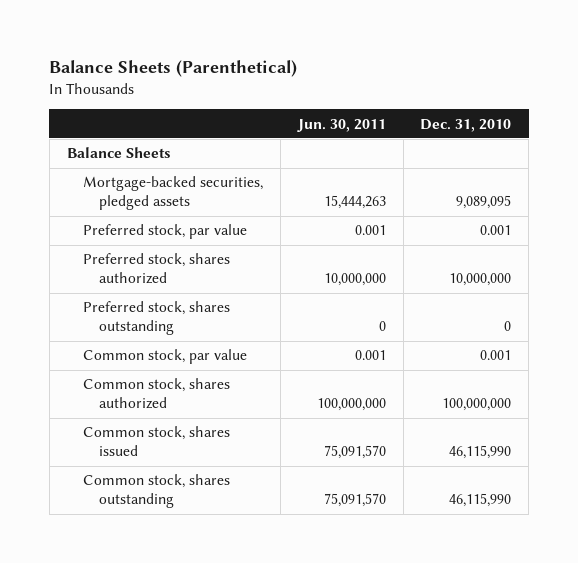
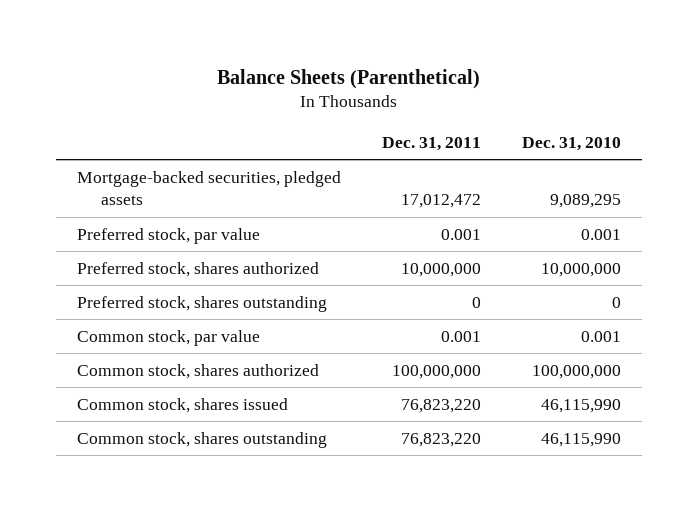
[296,118,386,132] Jun. 30, 2011 -> none
none -> [381,136,481,151] Dec. 31, 2011
[66,147,171,159] Balance Sheets -> none
[456,195,512,210] 9,089,095 -> [550,194,622,209] 9,089,295

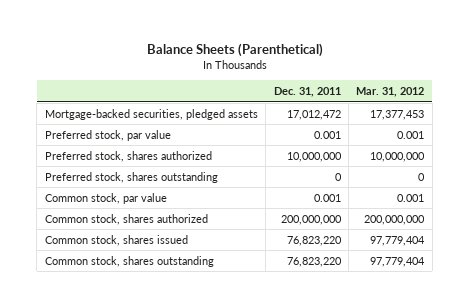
[522,136,622,151] Dec. 31, 2010 -> none
none -> [356,87,425,98] Mar. 31, 2012
[391,364,481,379] 100,000,000 -> [280,214,342,225] 200,000,000

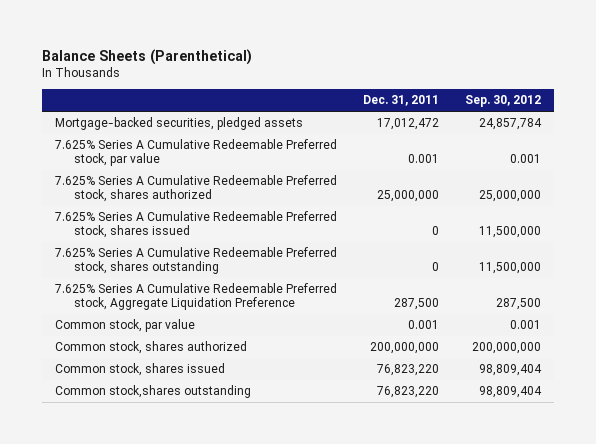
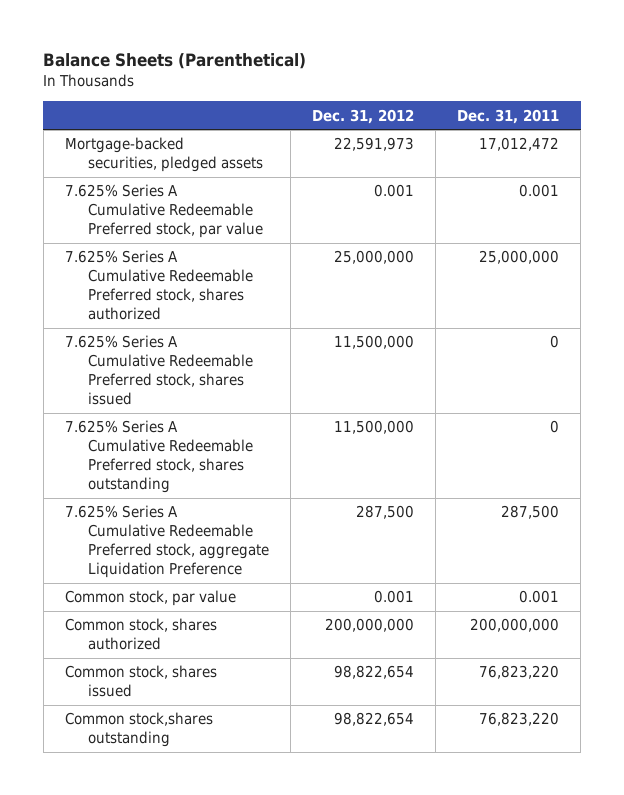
[465,95,542,108] Sep. 30, 2012 -> none
none -> [312,108,415,124] Dec. 31, 2012
[54,283,337,311] 7.625% Series A Cumulative Redeemable Preferred stock, Aggregate Liquidation Preference -> [64,505,270,579] 7.625% Series A Cumulative Redeemable Preferred stock, aggregate Liquidation Preference

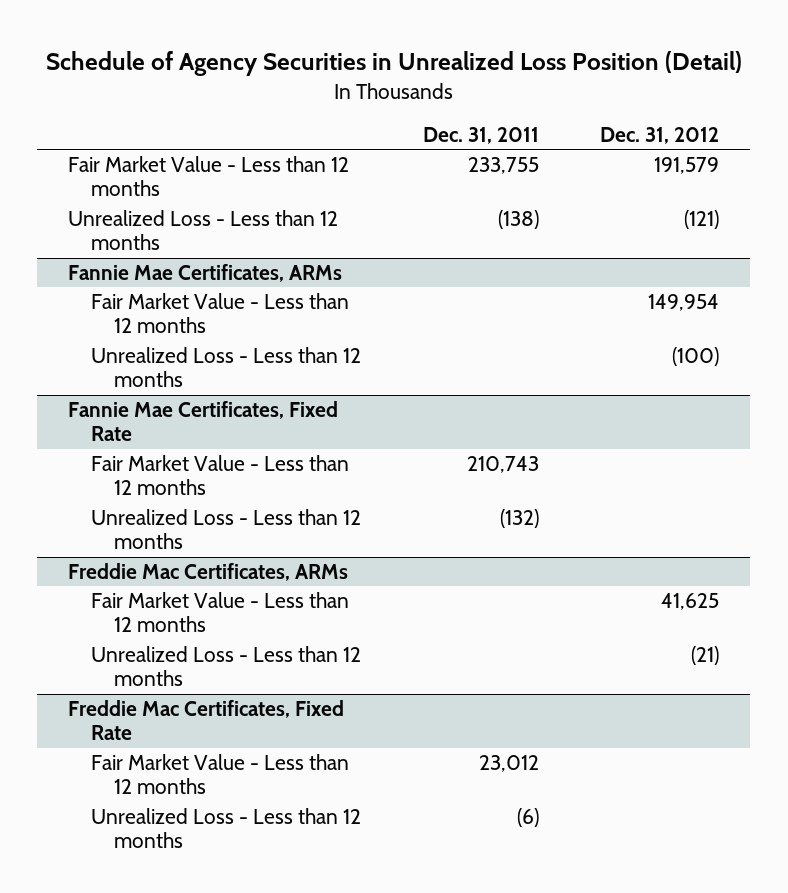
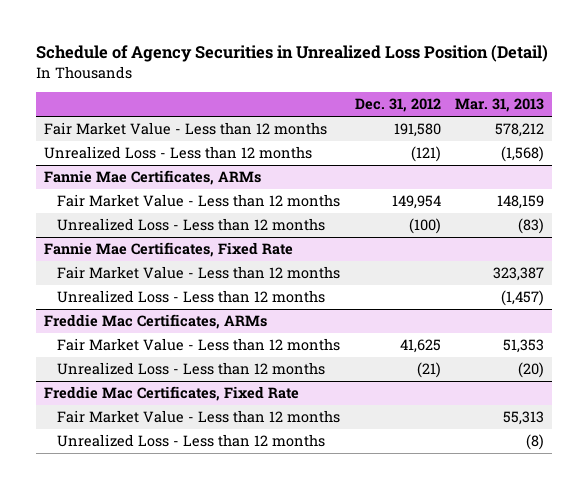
[422,126,539,144] Dec. 31, 2011 -> none
none -> [455,98,545,113] Mar. 31, 2013
[654,157,720,175] 191,579 -> [393,123,441,138] 191,580

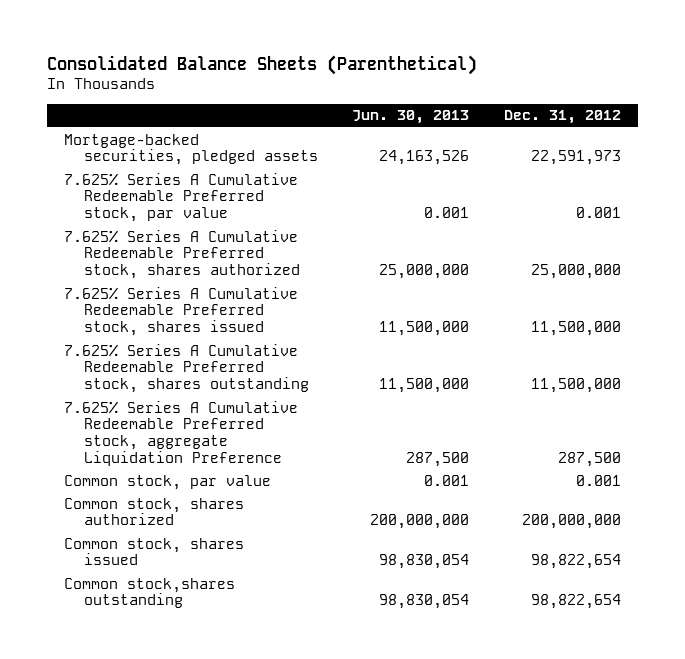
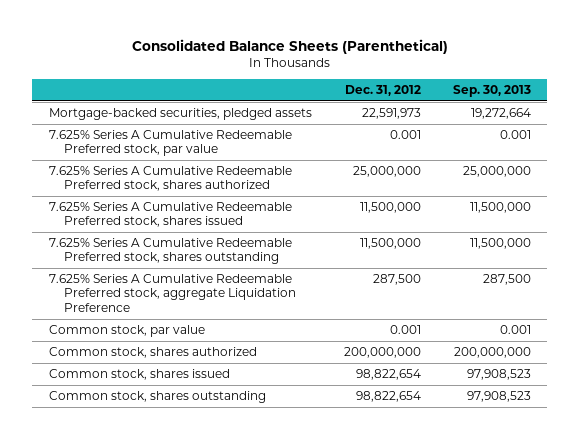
[352,110,470,125] Jun. 30, 2013 -> none
none -> [452,84,531,97] Sep. 30, 2013
[64,577,236,609] Common stock,shares outstanding -> [48,391,266,404] Common stock, shares outstanding

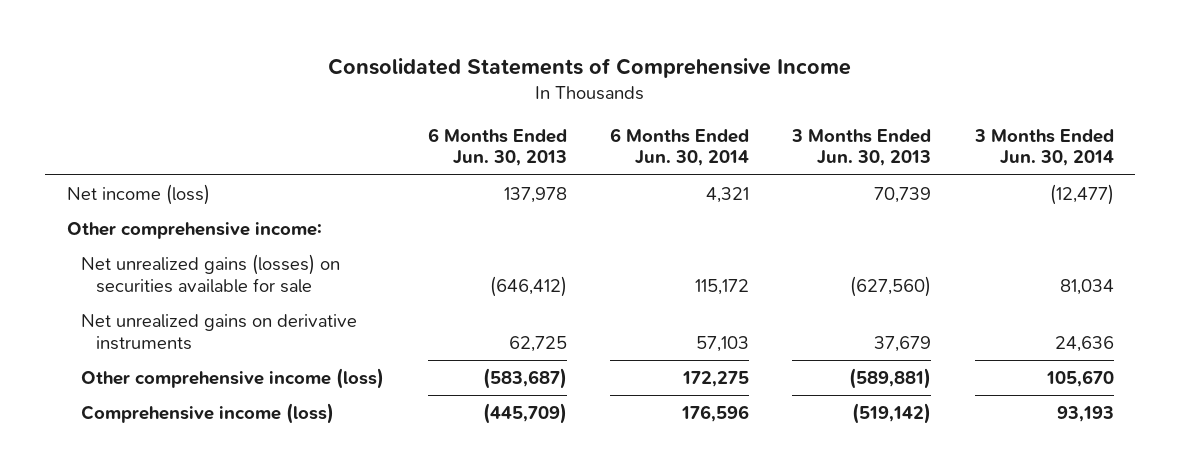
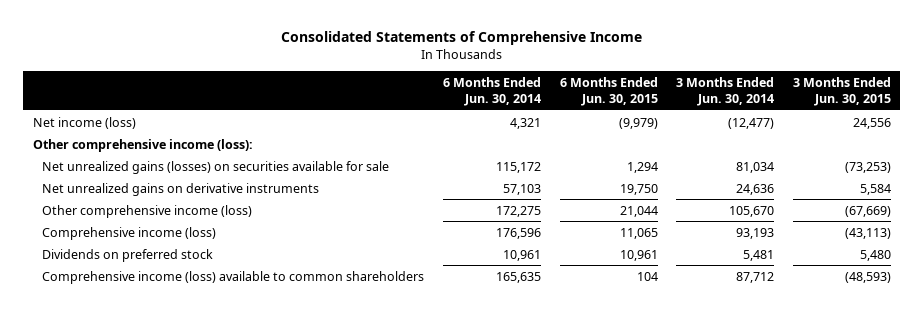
[427,127,567,167] 6 Months Ended Jun. 30, 2013 -> none
[791,128,932,167] 3 Months Ended Jun. 30, 2013 -> none
none -> [559,77,658,106] 6 Months Ended Jun. 30, 2015
none -> [793,77,892,106] 3 Months Ended Jun. 30, 2015
[67,222,323,240] Other comprehensive income: -> [32,138,253,152] Other comprehensive income (loss):
none -> [42,248,214,262] Dividends on preferred stock
none -> [42,270,425,284] Comprehensive income (loss) available to common shareholders

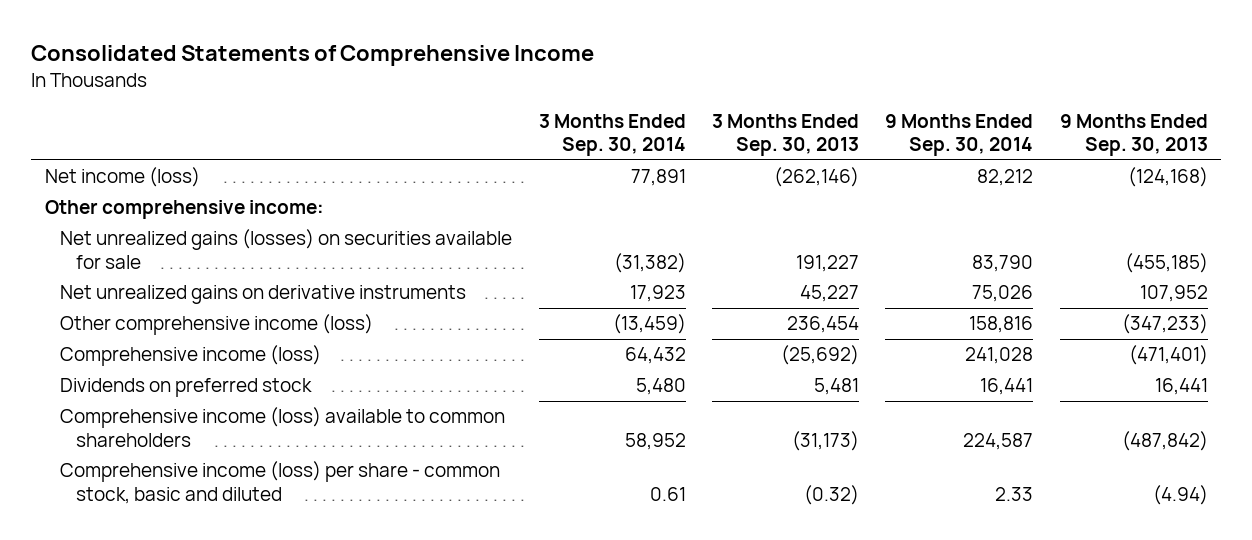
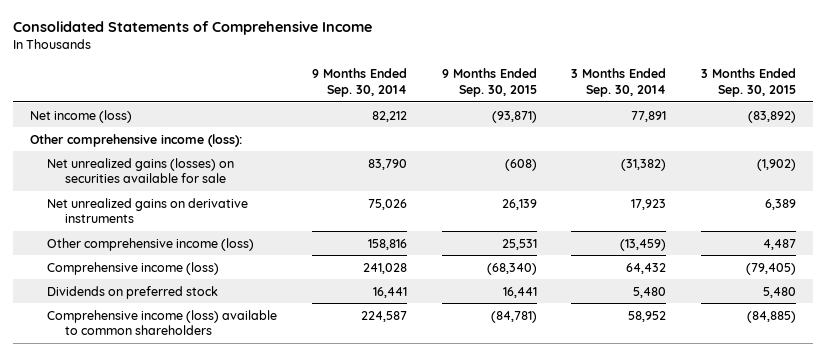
[712,114,860,157] 3 Months Ended Sep. 30, 2013 -> none
[1059,114,1208,157] 9 Months Ended Sep. 30, 2013 -> none
none -> [441,68,537,98] 9 Months Ended Sep. 30, 2015
none -> [701,68,797,98] 3 Months Ended Sep. 30, 2015
[44,200,324,220] Other comprehensive income: -> [30,133,243,147] Other comprehensive income (loss):
[60,461,501,504] Comprehensive income (loss) per share - common stock, basic and diluted -> none

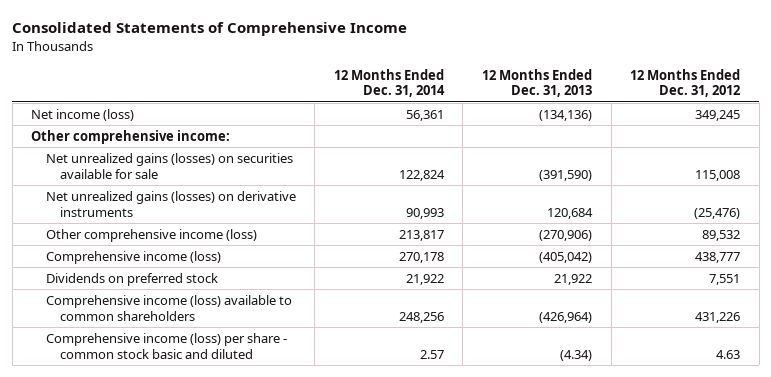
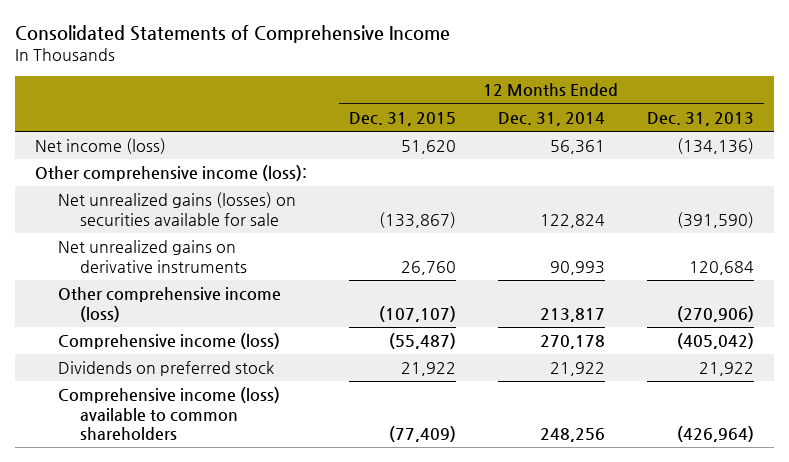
[630,68,741,98] 12 Months Ended Dec. 31, 2012 -> none
none -> [349,111,457,126] Dec. 31, 2015
[31,129,231,144] Other comprehensive income: -> [35,165,308,182] Other comprehensive income (loss):
[45,190,296,217] Net unrealized gains (losses) on derivative instruments -> [57,240,247,273] Net unrealized gains on derivative instruments
[45,332,287,359] Comprehensive income (loss) per share - common stock basic and diluted -> none

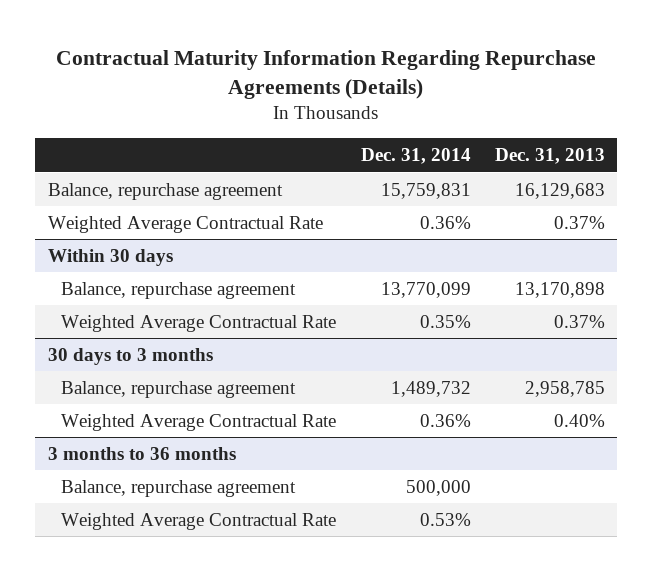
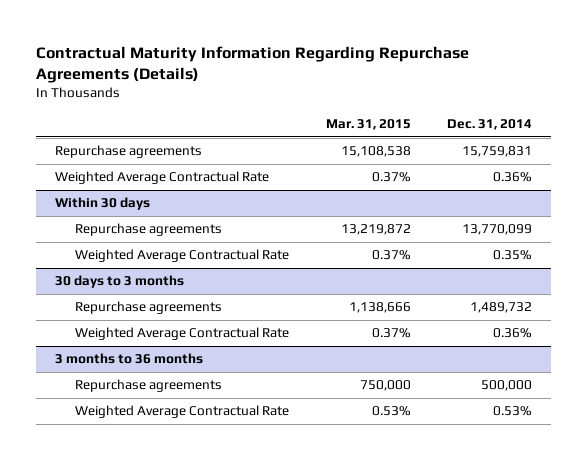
[495,148,606,165] Dec. 31, 2013 -> none
none -> [325,119,411,131] Mar. 31, 2015
[47,182,283,200] Balance, repurchase agreement -> [54,145,202,159] Repurchase agreements
[61,281,297,299] Balance, repurchase agreement -> [75,223,223,237] Repurchase agreements
[61,380,297,398] Balance, repurchase agreement -> [75,301,223,315] Repurchase agreements
[61,479,297,497] Balance, repurchase agreement -> [75,379,223,393] Repurchase agreements

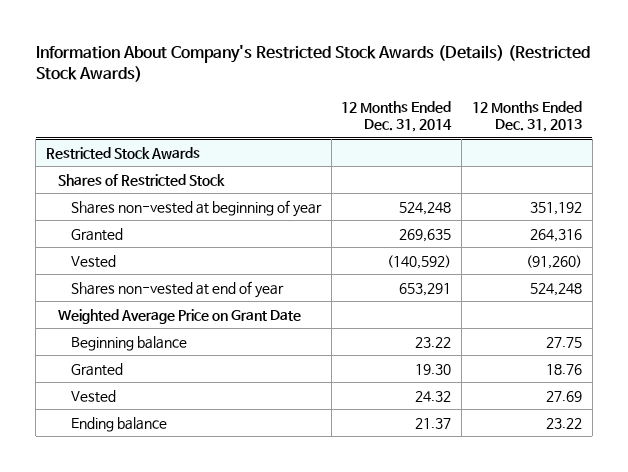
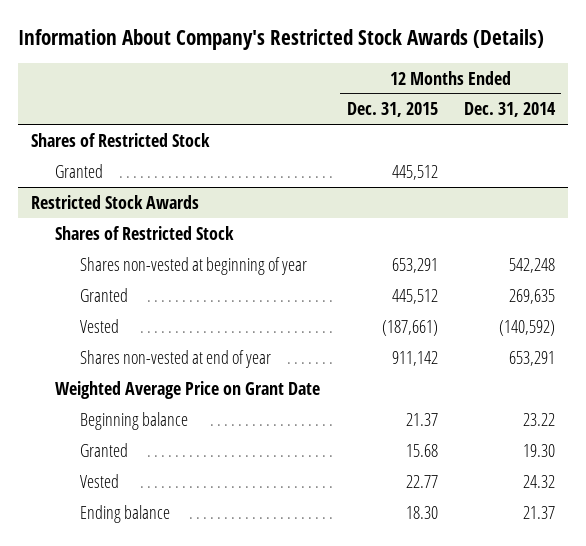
[35,44,590,83] Information About Company's Restricted Stock Awards (Details) (Restricted Stock Awards) -> [17,29,544,51] Information About Company's Restricted Stock Awards (Details)
[472,101,583,133] 12 Months Ended Dec. 31, 2013 -> none
none -> [346,102,438,118] Dec. 31, 2015
none -> [30,132,210,147] Shares of Restricted Stock
none -> [55,163,104,178] Granted
[399,201,452,215] 524,248 -> [508,257,555,273] 542,248

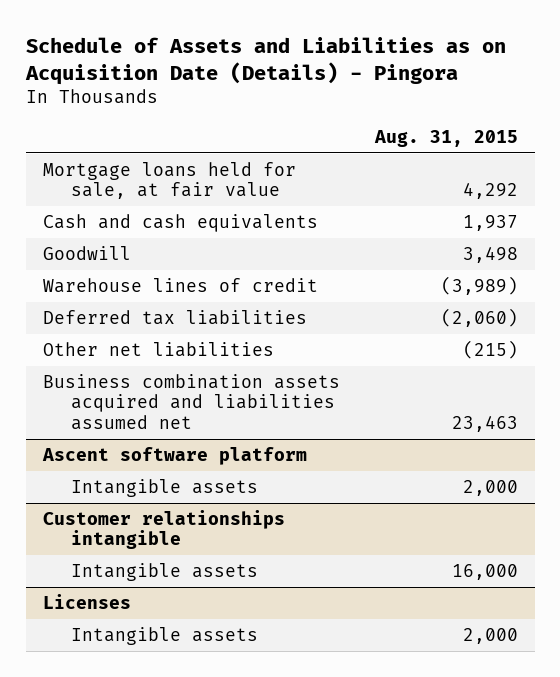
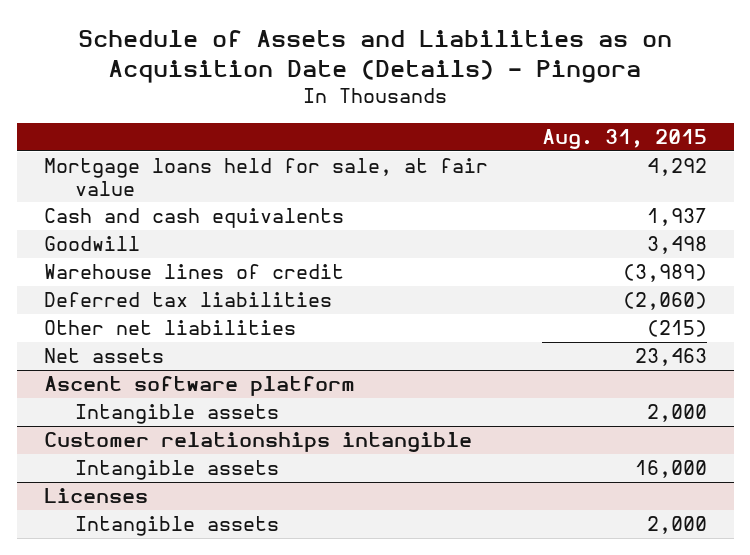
[42,374,340,430] Business combination assets acquired and liabilities assumed net -> [43,348,164,364] Net assets

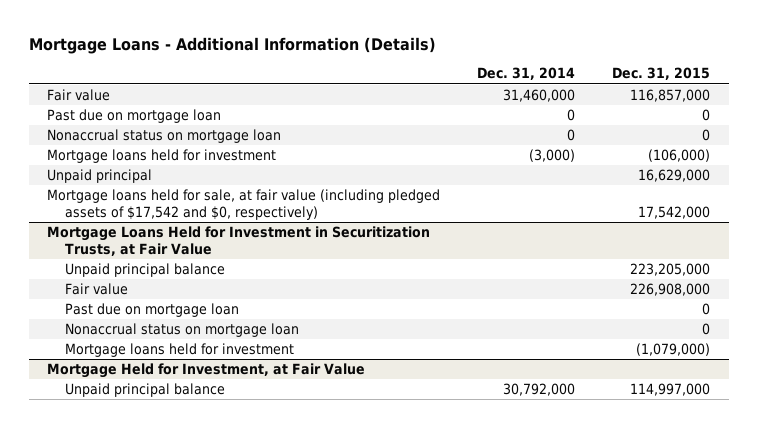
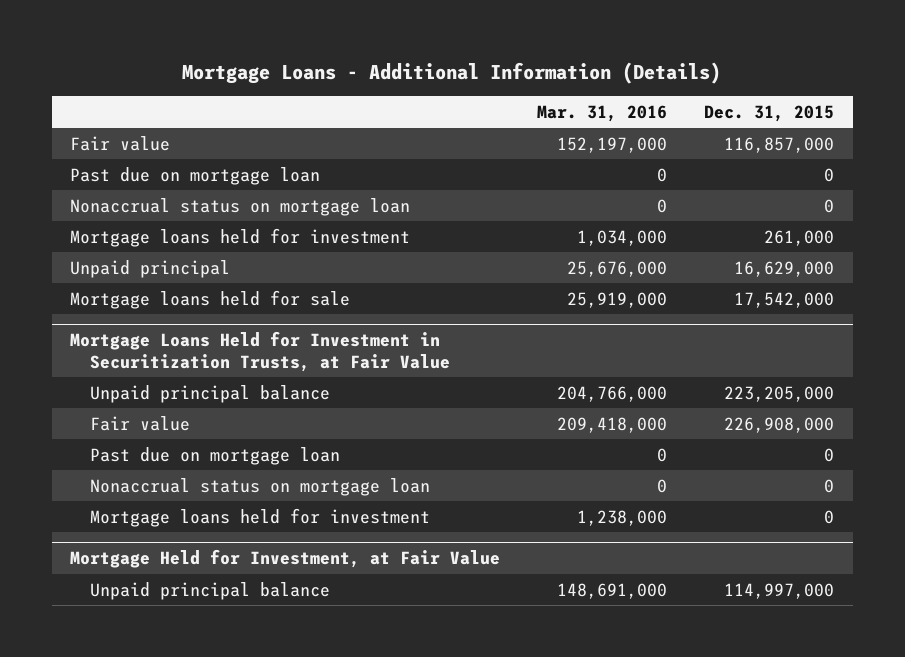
[477,67,576,81] Dec. 31, 2014 -> none
none -> [537,104,668,122] Mar. 31, 2016
[648,149,711,163] (106,000) -> [764,229,835,246] 261,000
[47,189,441,220] Mortgage loans held for sale, at fair value (including pledged assets of $17,542 and $0, respectively) -> [70,289,351,309] Mortgage loans held for sale
[636,343,711,357] (1,079,000) -> [824,509,835,524] 0

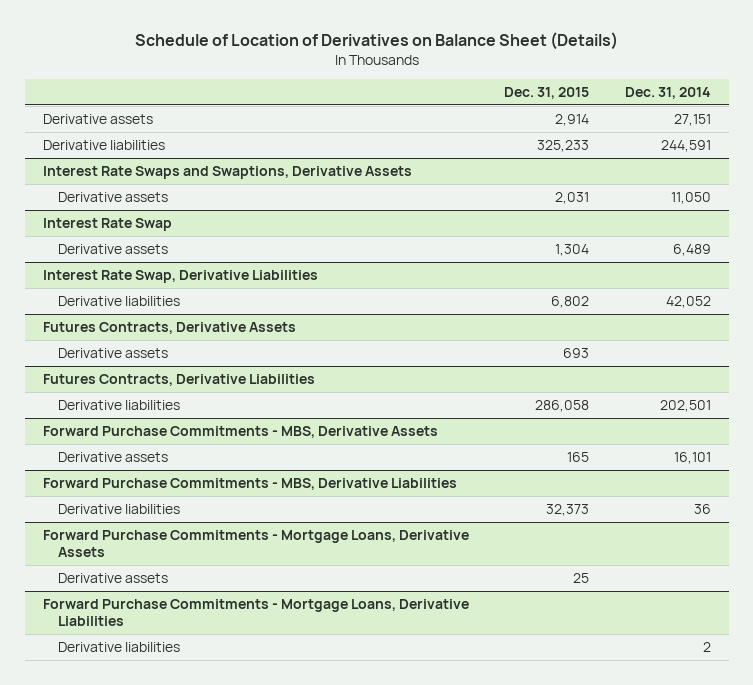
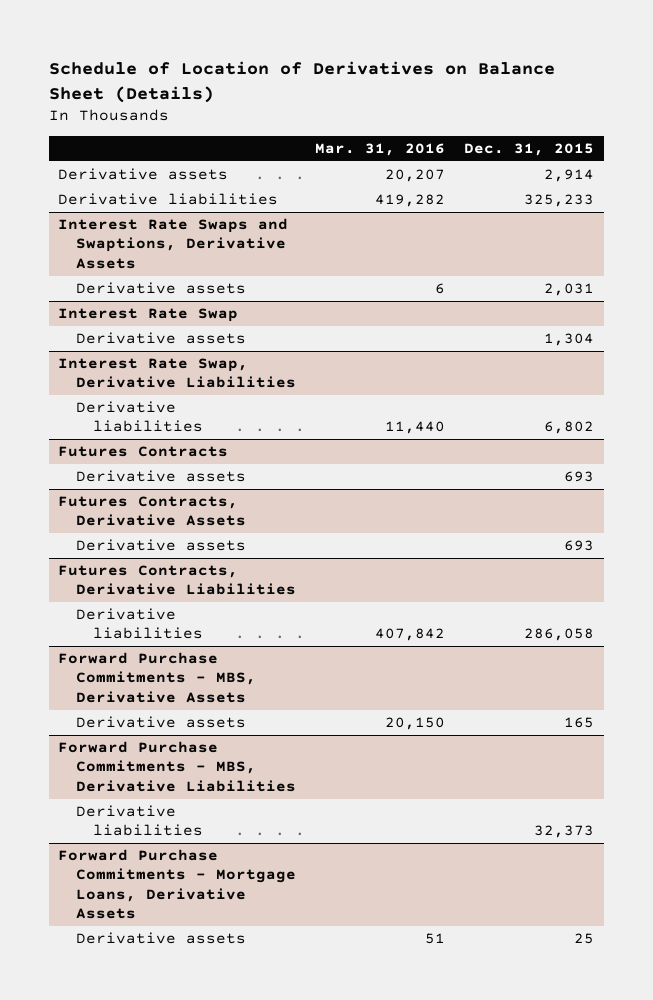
[624,87,711,100] Dec. 31, 2014 -> none
none -> [314,143,445,157] Mar. 31, 2016
none -> [58,446,229,458] Futures Contracts
none -> [75,470,246,483] Derivative assets
[42,598,469,627] Forward Purchase Commitments - Mortgage Loans, Derivative Liabilities -> none
[57,641,180,652] Derivative liabilities -> none

